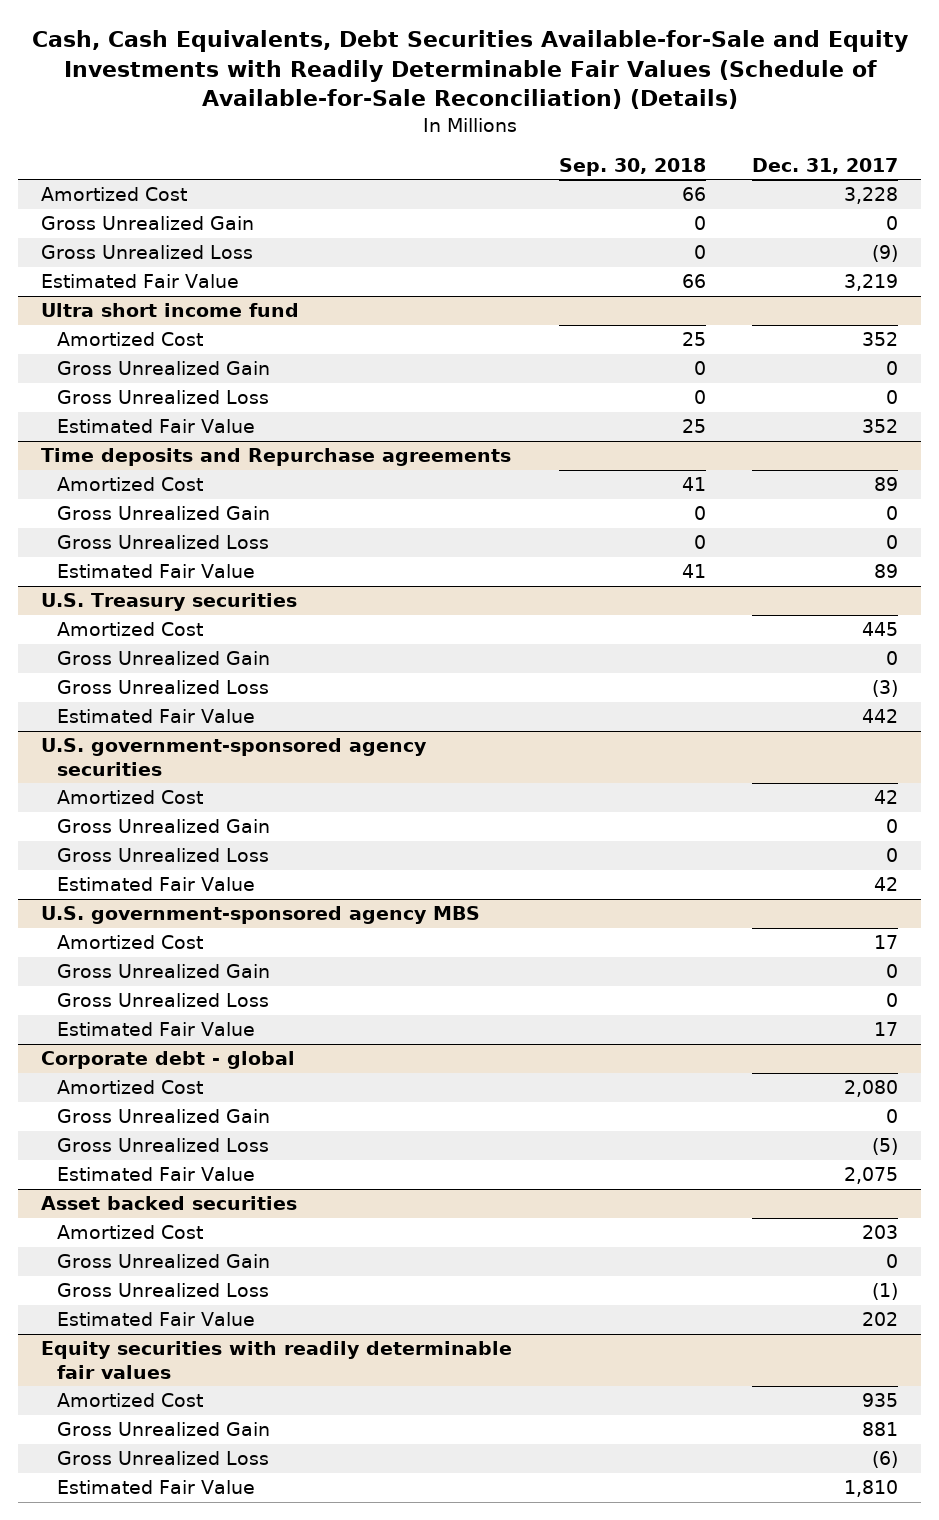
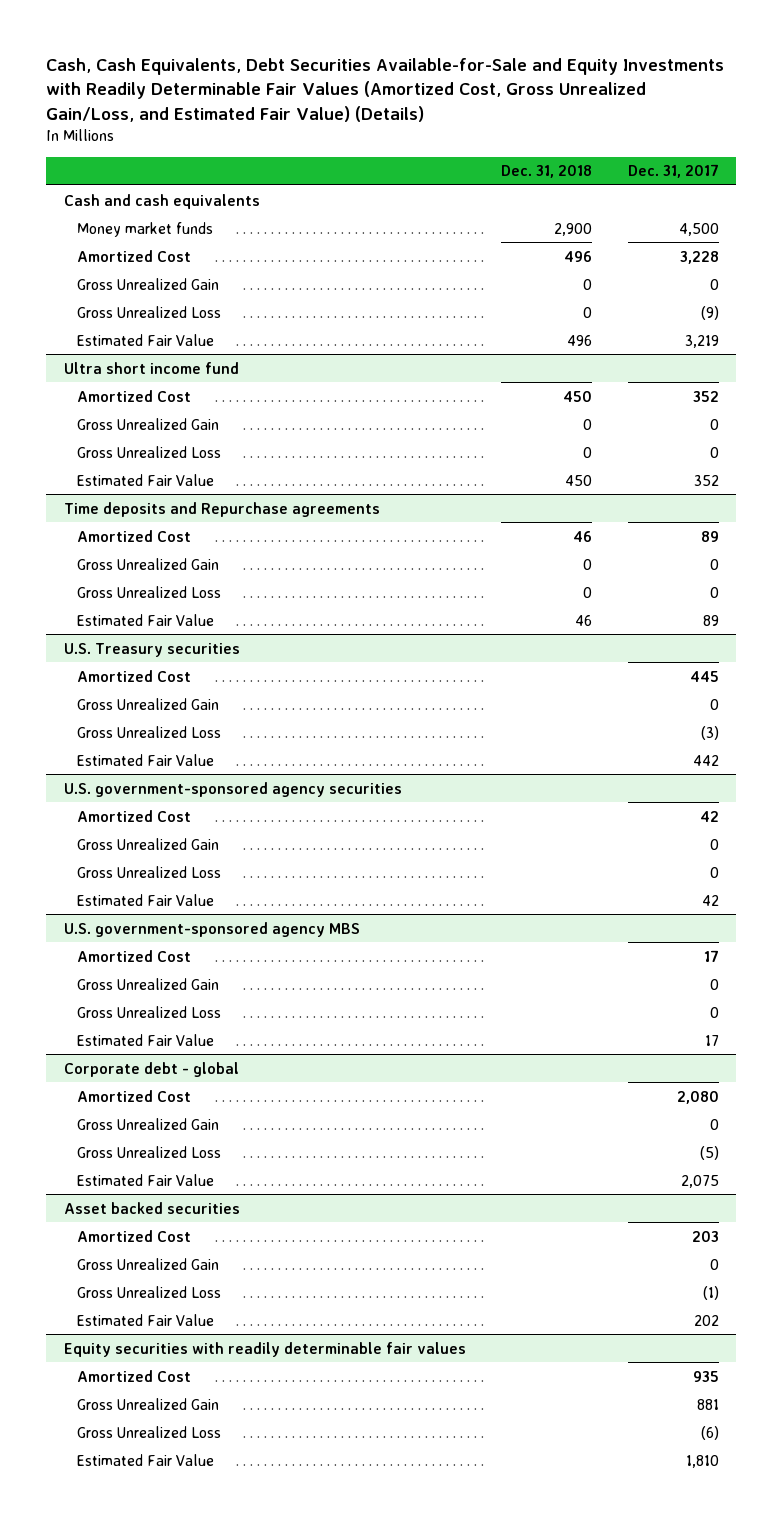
[31,30,908,110] Cash, Cash Equivalents, Debt Securities Available-for-Sale and Equity Investments with Readily Determinable Fair Values (Schedule of Available-for-Sale Reconciliation) (Details) -> [46,57,725,122] Cash, Cash Equivalents, Debt Securities Available-for-Sale and Equity Investments with Readily Determinable Fair Values (Amortized Cost, Gross Unrealized Gain/Loss, and Estimated Fair Value) (Details)
[558,157,706,176] Sep. 30, 2018 -> none
none -> [501,165,593,179] Dec. 31, 2018
none -> [64,193,261,209] Cash and cash equivalents
none -> [76,221,213,237] Money market funds

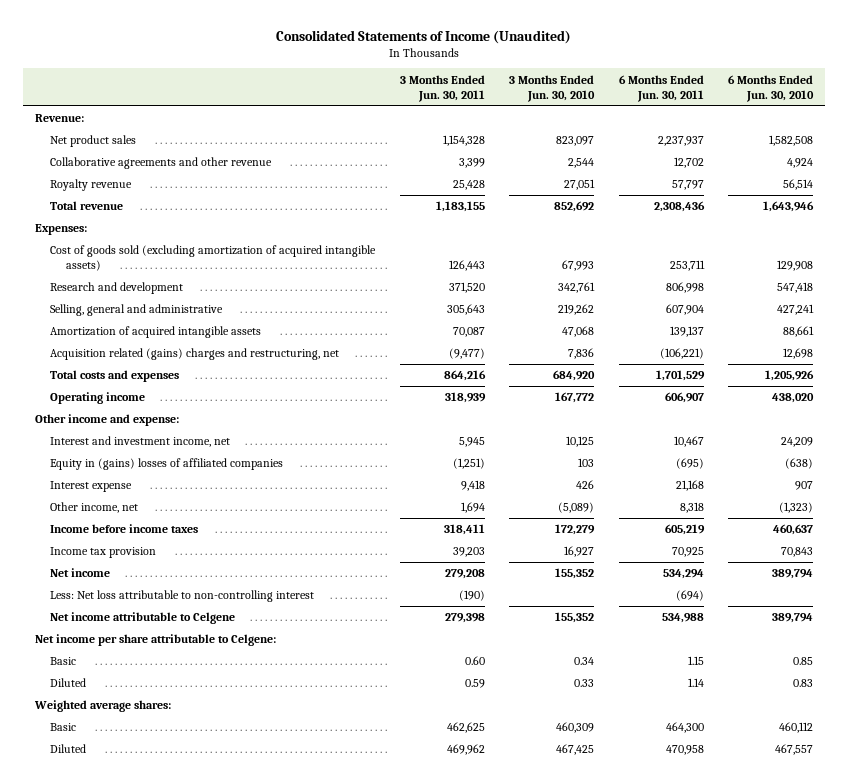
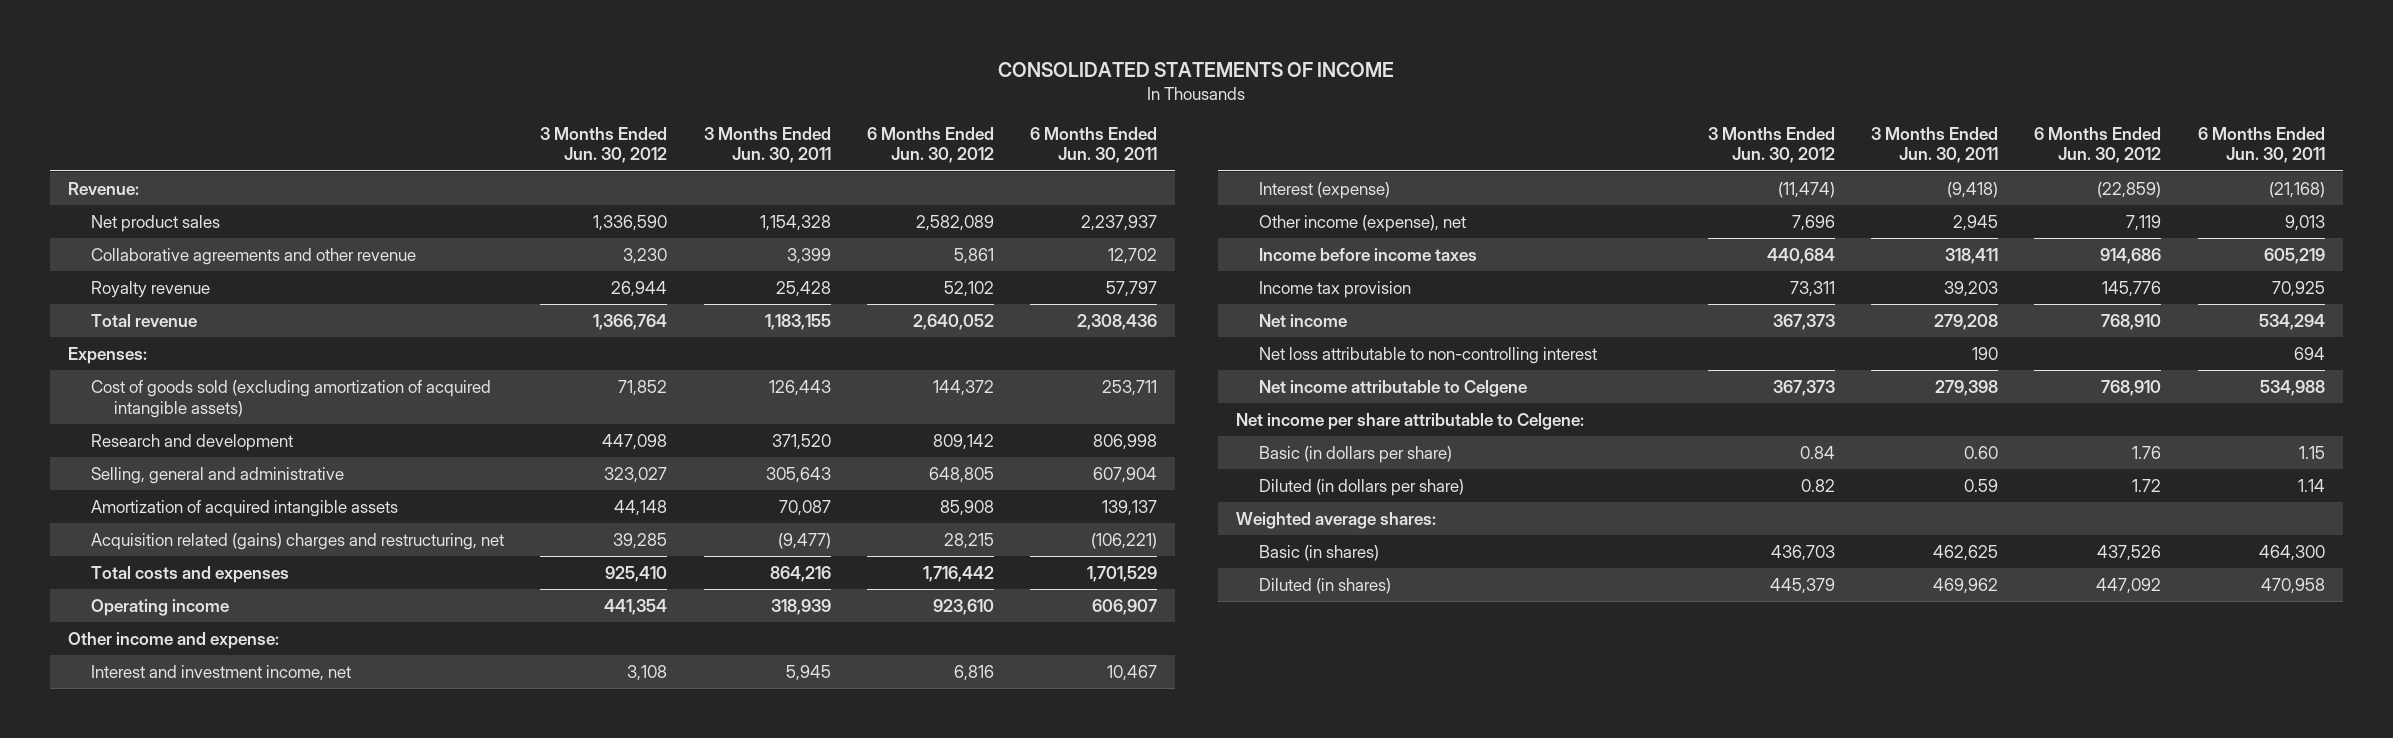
[275,29,571,44] Consolidated Statements of Income (Unaudited) -> [998,61,1395,77] CONSOLIDATED STATEMENTS OF INCOME
[509,74,596,102] 3 Months Ended Jun. 30, 2010 -> none
[727,74,814,102] 6 Months Ended Jun. 30, 2010 -> none
none -> [540,126,668,164] 3 Months Ended Jun. 30, 2012
none -> [866,126,994,164] 6 Months Ended Jun. 30, 2012
[50,458,284,471] Equity in (gains) losses of affiliated companies -> none
[50,481,133,493] Interest expense -> [1258,181,1390,199] Interest (expense)
[460,480,485,492] 9,418 -> [1947,181,1999,198] (9,418)
[675,480,704,492] 21,168 -> [2268,181,2325,198] (21,168)
[50,502,139,514] Other income, net -> [1258,214,1466,232] Other income (expense), net
[460,502,485,514] 1,694 -> [1953,214,1999,231] 2,945
[679,502,704,514] 8,318 -> [2284,214,2325,231] 9,013
[50,590,315,603] Less: Net loss attributable to non-controlling interest -> [1258,346,1597,364] Net loss attributable to non-controlling interest
[458,590,485,602] (190) -> [1972,346,1999,360] 190
[675,590,704,602] (694) -> [2293,346,2325,360] 694
[50,657,77,666] Basic -> [1258,445,1452,463] Basic (in dollars per share)
[50,678,87,688] Diluted -> [1258,478,1464,496] Diluted (in dollars per share)
[50,723,77,732] Basic -> [1258,544,1379,561] Basic (in shares)
[50,744,87,754] Diluted -> [1258,577,1391,594] Diluted (in shares)

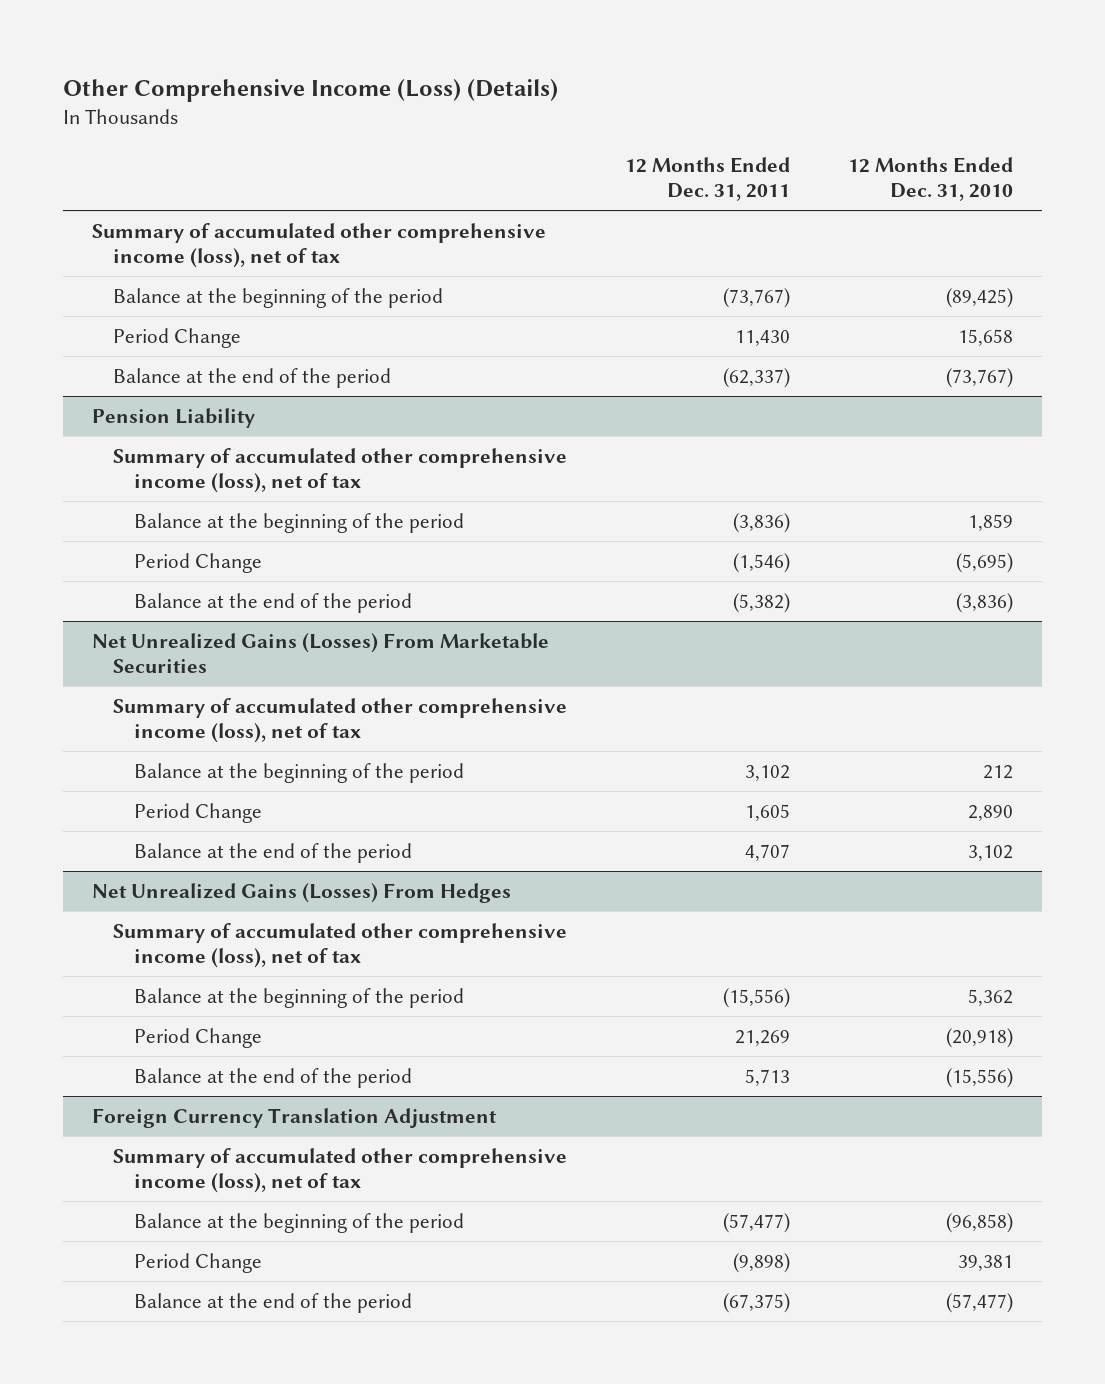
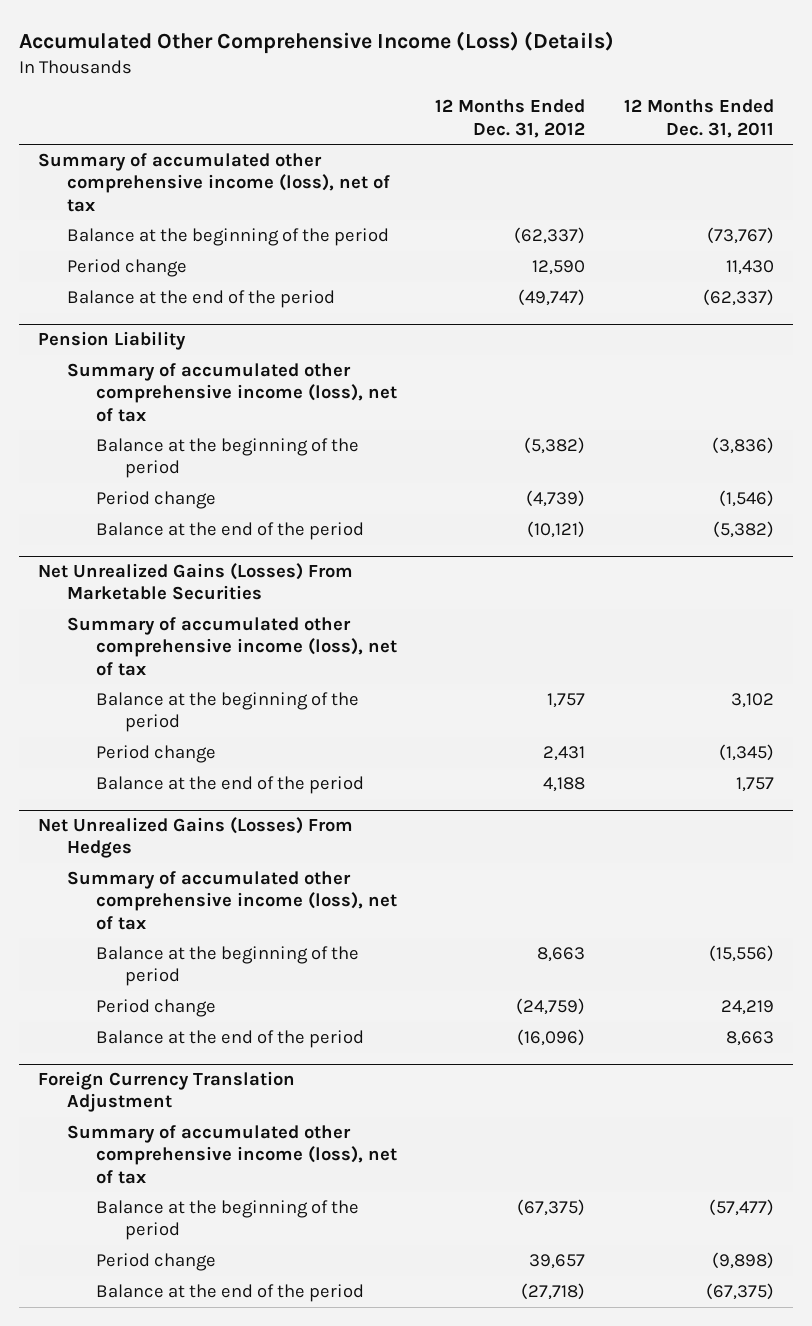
[62,78,558,102] Other Comprehensive Income (Loss) (Details) -> [19,30,615,54] Accumulated Other Comprehensive Income (Loss) (Details)
[848,156,1014,201] 12 Months Ended Dec. 31, 2010 -> none
none -> [435,99,586,138] 12 Months Ended Dec. 31, 2012
[112,327,241,348] Period Change -> [67,259,188,278] Period change
[133,552,262,573] Period Change -> [96,491,217,510] Period change
[133,802,262,823] Period Change -> [96,745,217,764] Period change
[745,803,791,821] 1,605 -> [718,744,774,762] (1,345)
[745,843,791,861] 4,707 -> [735,777,774,793] 1,757
[133,1027,262,1048] Period Change -> [96,999,217,1018] Period change
[735,1029,791,1046] 21,269 -> [720,1000,774,1016] 24,219
[745,1068,791,1086] 5,713 -> [725,1031,774,1047] 8,663
[133,1252,262,1273] Period Change -> [96,1253,217,1272] Period change

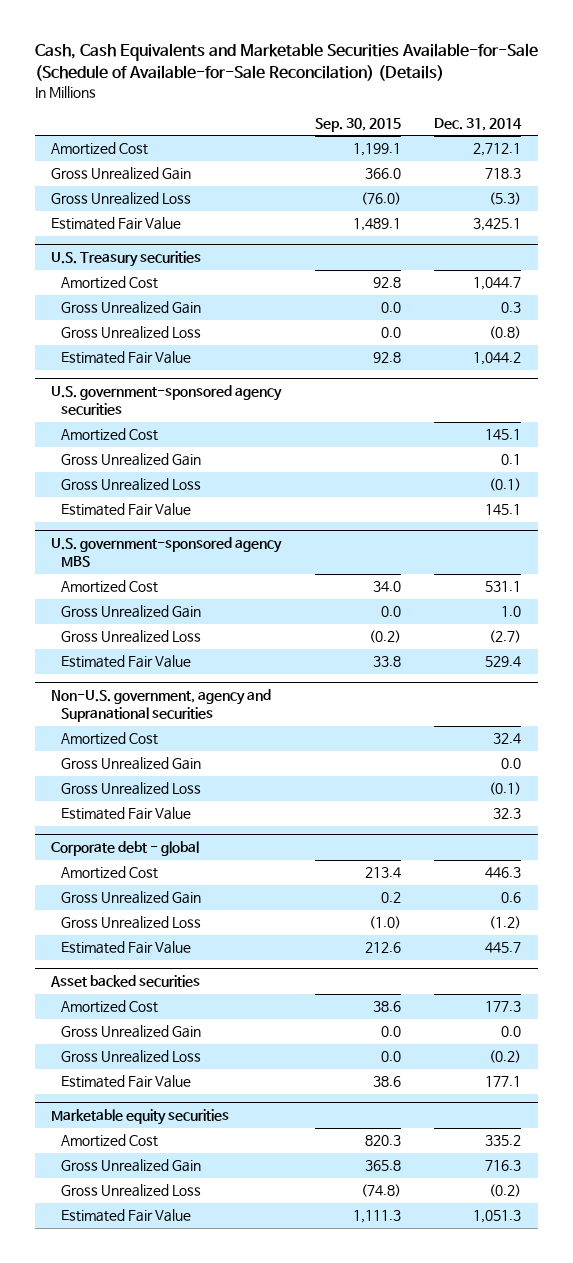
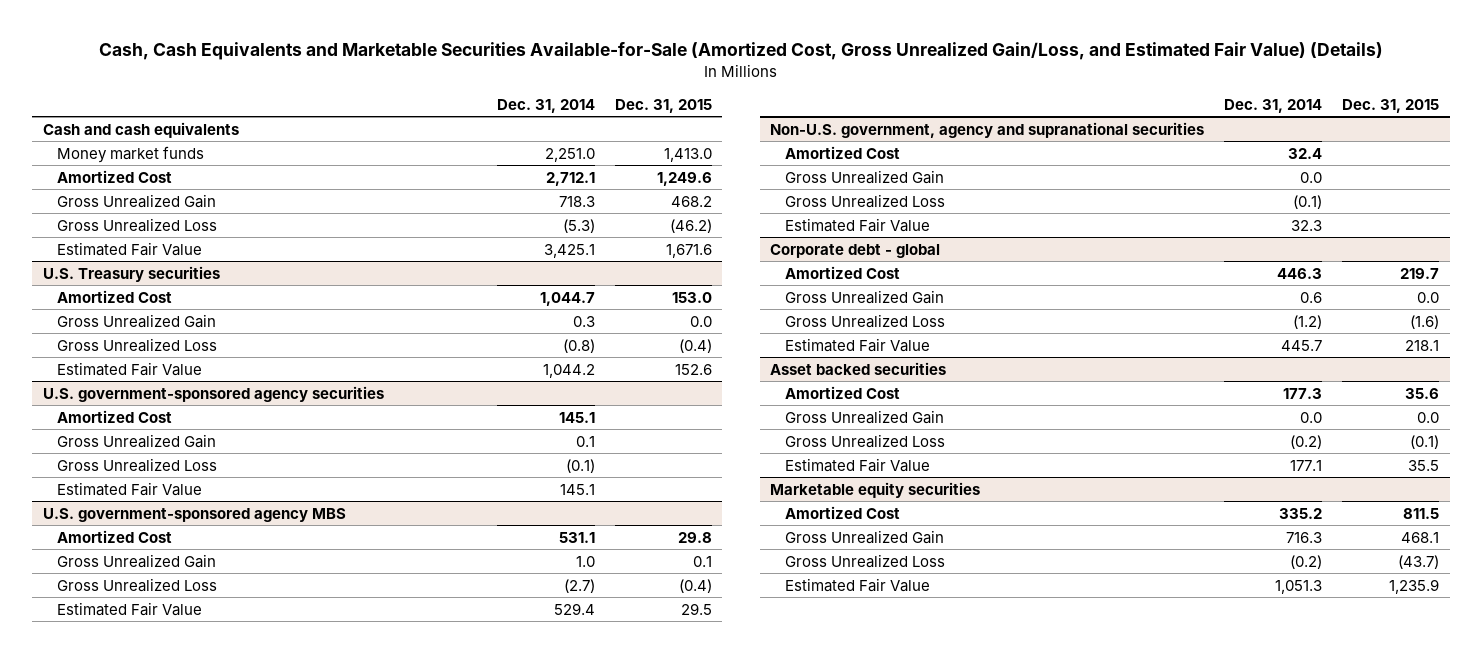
[34,43,538,81] Cash, Cash Equivalents and Marketable Securities Available-for-Sale (Schedule of Available-for-Sale Reconcilation) (Details) -> [99,42,1384,61] Cash, Cash Equivalents and Marketable Securities Available-for-Sale (Amortized Cost, Gross Unrealized Gain/Loss, and Estimated Fair Value) (Details)
[314,118,401,133] Sep. 30, 2015 -> none
none -> [614,98,712,113] Dec. 31, 2015
none -> [42,121,239,138] Cash and cash equivalents
none -> [57,145,205,163] Money market funds
[51,689,272,723] Non-U.S. government, agency and Supranational securities -> [770,121,1205,138] Non-U.S. government, agency and supranational securities

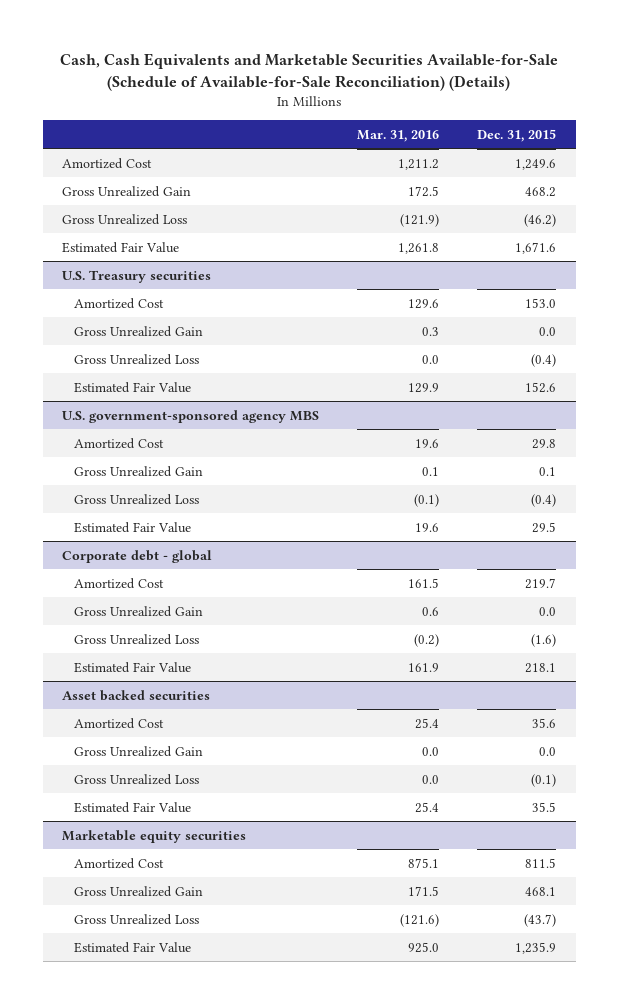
[99,42,1384,61] Cash, Cash Equivalents and Marketable Securities Available-for-Sale (Amortized Cost, Gross Unrealized Gain/Loss, and Estimated Fair Value) (Details) -> [60,52,559,91] Cash, Cash Equivalents and Marketable Securities Available-for-Sale (Schedule of Available-for-Sale Reconciliation) (Details)
[496,98,595,113] Dec. 31, 2014 -> none
none -> [357,129,440,142] Mar. 31, 2016
[42,121,239,138] Cash and cash equivalents -> none
[57,145,205,163] Money market funds -> none
[42,385,384,402] U.S. government-sponsored agency securities -> none
[57,409,173,423] Amortized Cost -> none
[57,433,217,448] Gross Unrealized Gain -> none
[57,457,218,472] Gross Unrealized Loss -> none
[57,481,203,496] Estimated Fair Value -> none
[770,121,1205,138] Non-U.S. government, agency and supranational securities -> none
[784,145,900,159] Amortized Cost -> none
[784,169,944,184] Gross Unrealized Gain -> none
[784,193,945,208] Gross Unrealized Loss -> none
[784,217,930,232] Estimated Fair Value -> none

